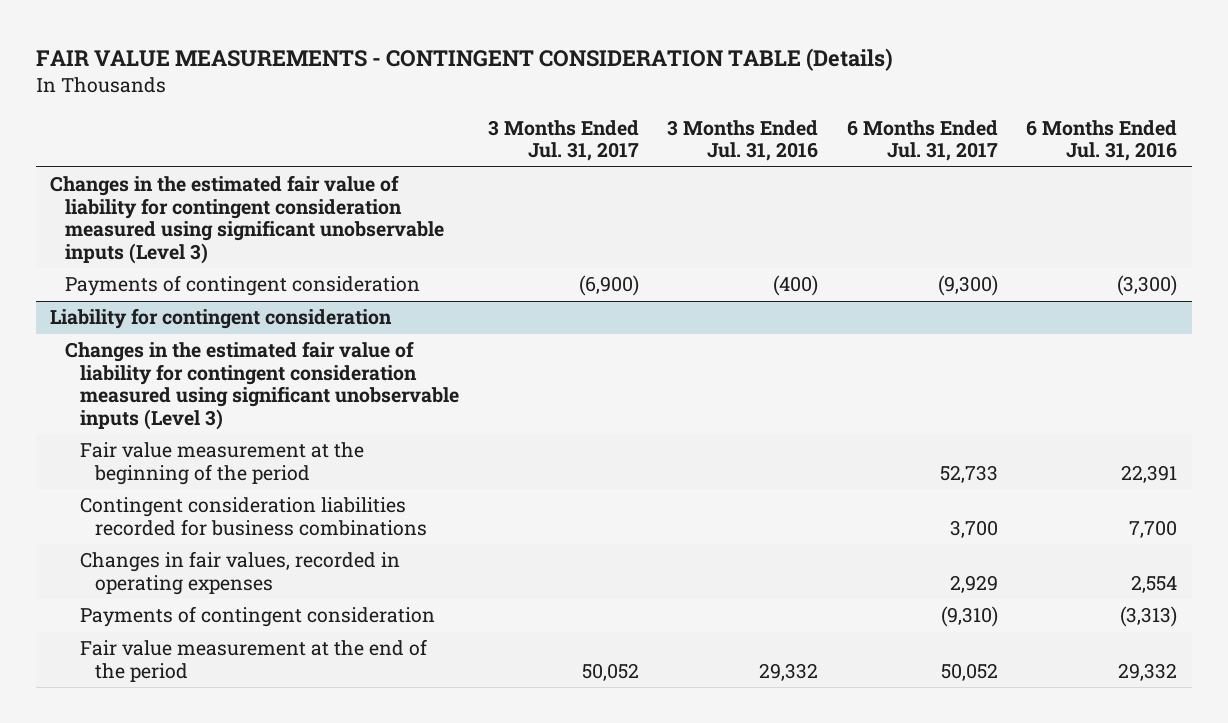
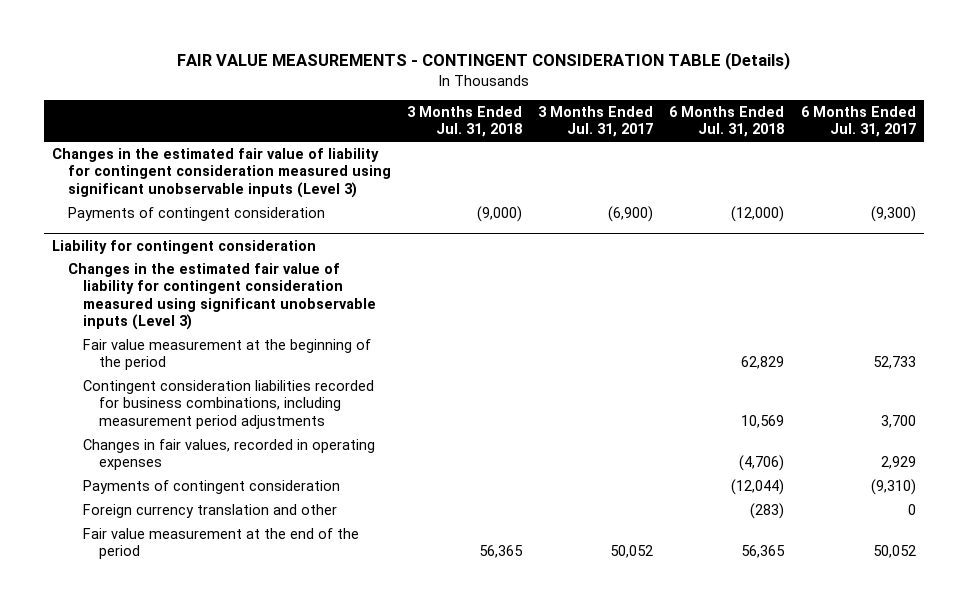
[667,119,819,162] 3 Months Ended Jul. 31, 2016 -> none
[1026,119,1178,162] 6 Months Ended Jul. 31, 2016 -> none
none -> [406,106,522,138] 3 Months Ended Jul. 31, 2018
none -> [669,106,785,138] 6 Months Ended Jul. 31, 2018
[80,497,428,536] Contingent consideration liabilities recorded for business combinations -> [83,380,375,429] Contingent consideration liabilities recorded for business combinations, including measurement period adjustments
none -> [83,504,338,519] Foreign currency translation and other

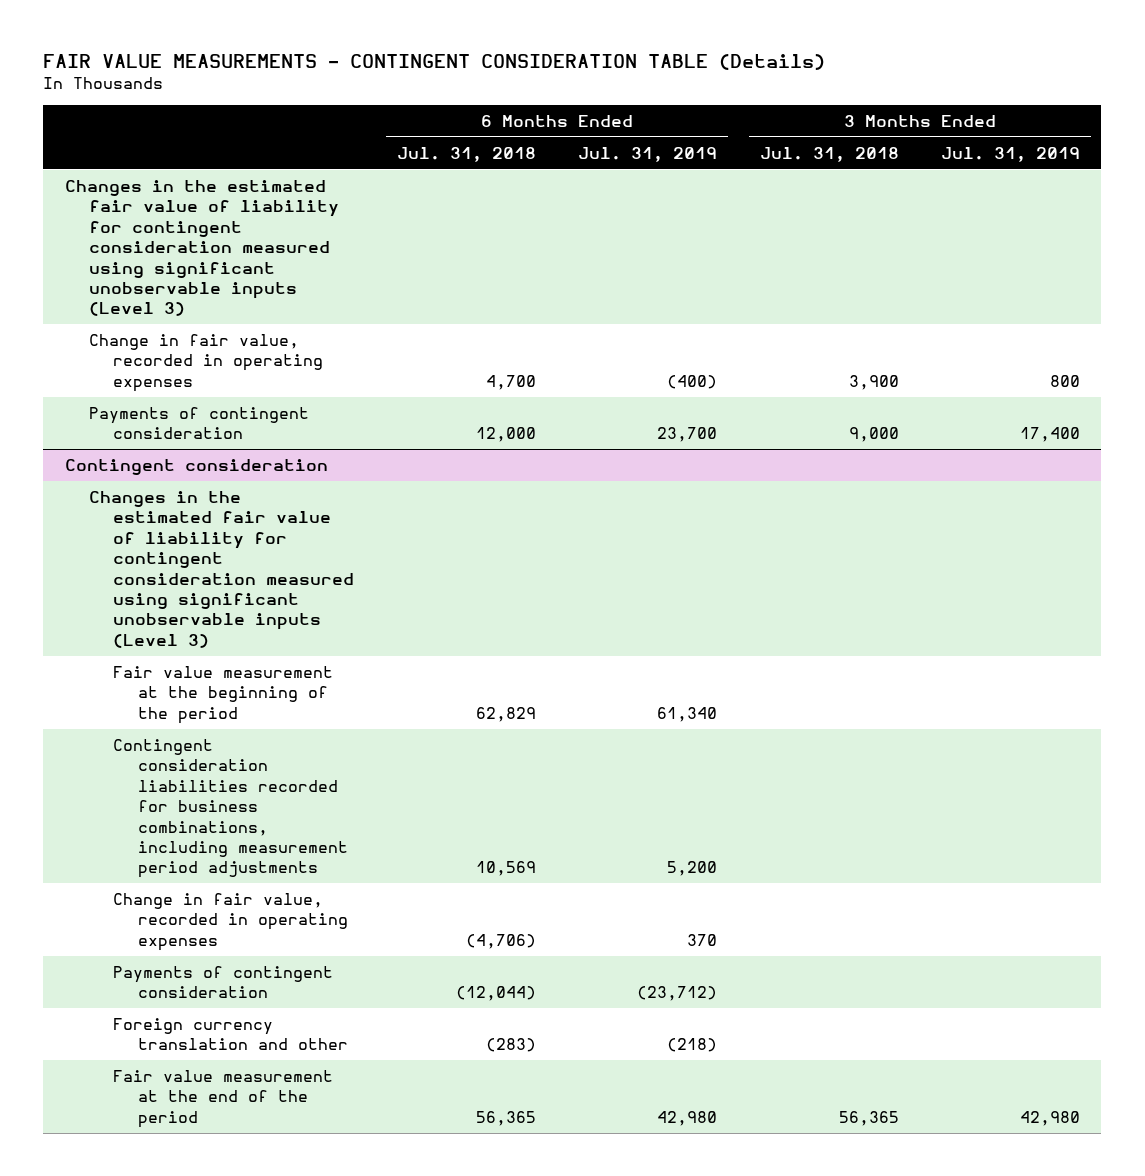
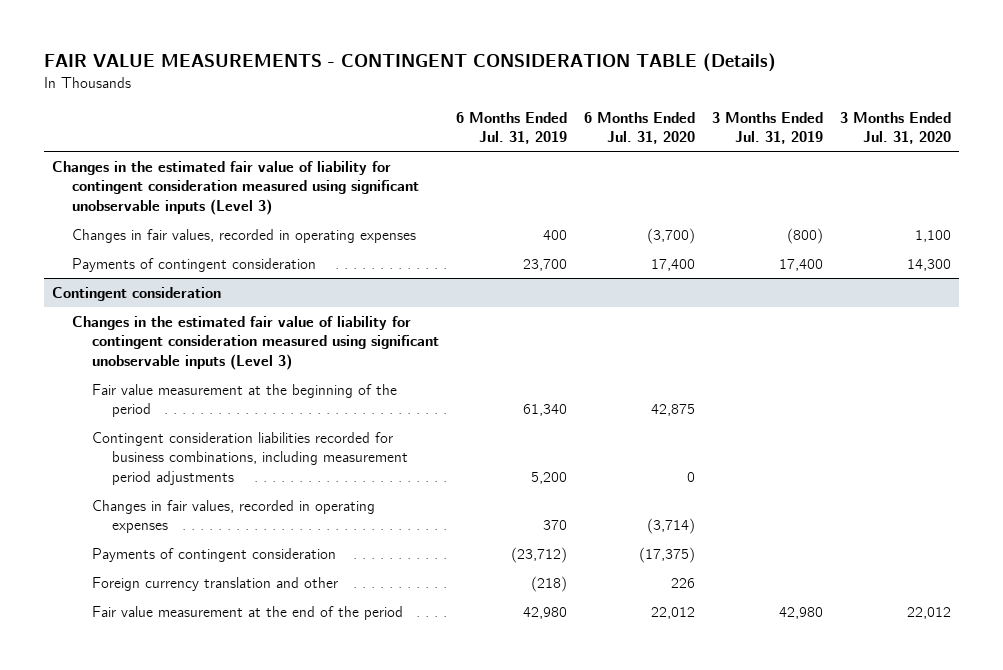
[396,146,536,162] Jul. 31, 2018 -> none
[759,146,899,162] Jul. 31, 2018 -> none
none -> [583,111,695,145] 6 Months Ended Jul. 31, 2020
none -> [839,111,951,145] 3 Months Ended Jul. 31, 2020
[88,333,324,392] Change in fair value, recorded in operating expenses -> [72,228,417,243] Changes in fair values, recorded in operating expenses
[667,374,718,389] (400) -> [542,229,567,240] 400
[1050,374,1081,387] 800 -> [786,227,823,244] (800)
[113,892,348,951] Change in fair value, recorded in operating expenses -> [91,499,375,534] Changes in fair values, recorded in operating expenses

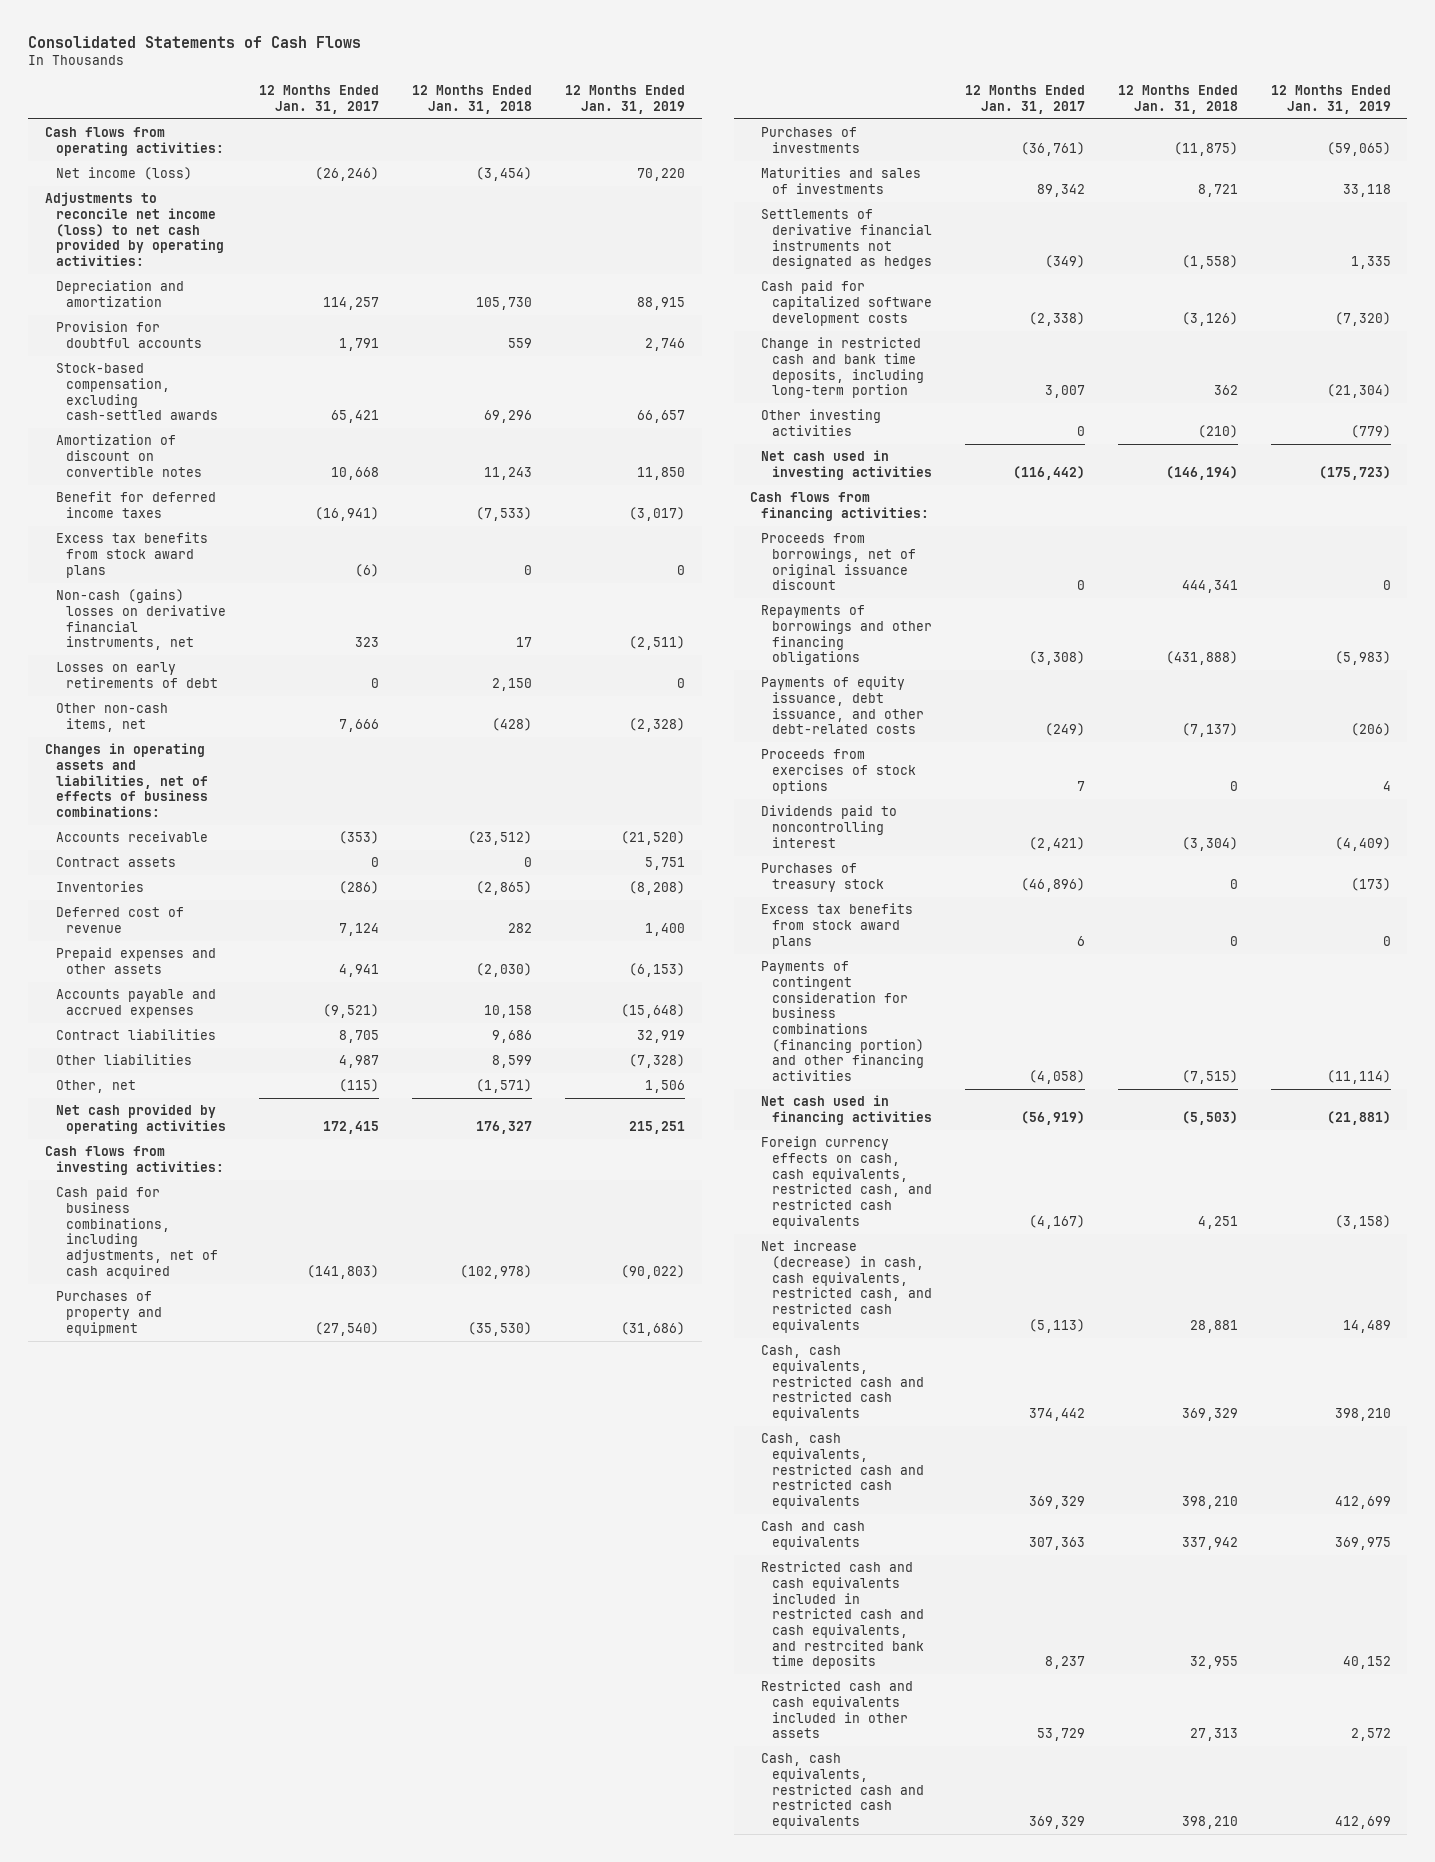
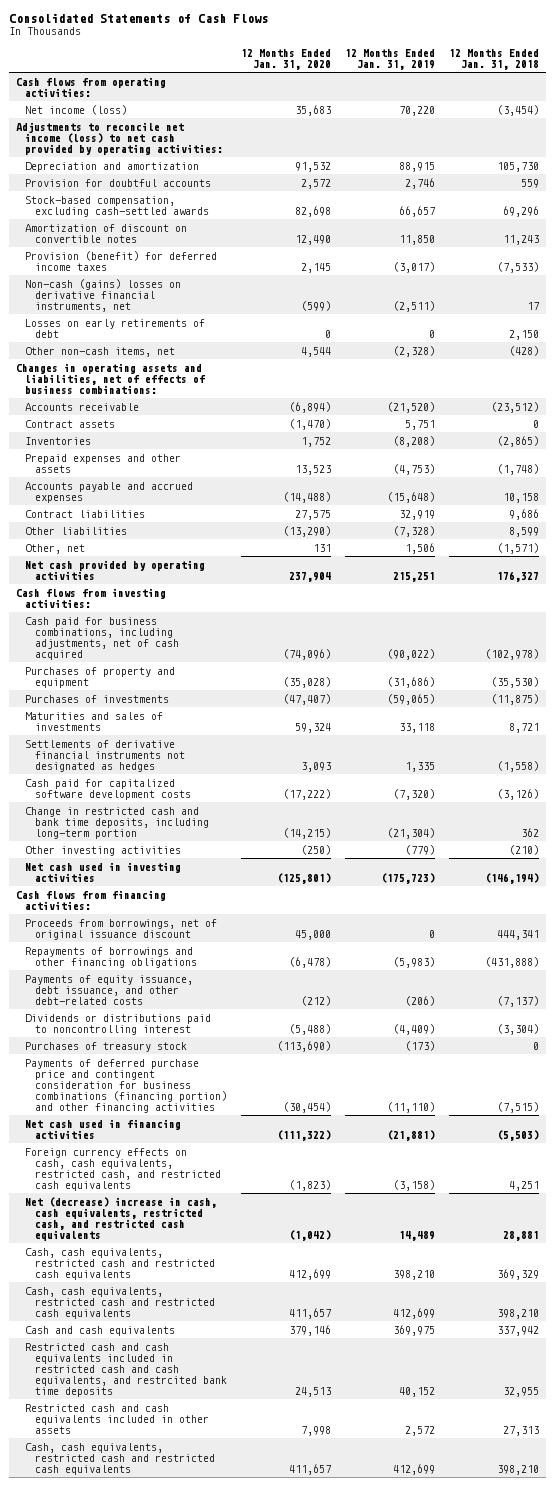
[259,85,380,114] 12 Months Ended Jan. 31, 2017 -> none
none -> [241,48,332,70] 12 Months Ended Jan. 31, 2020
[55,532,208,578] Excess tax benefits from stock award plans -> none
[55,491,216,519] Benefit for deferred income taxes -> [25,250,218,271] Provision (benefit) for deferred income taxes
[55,907,184,934] Deferred cost of revenue -> none
[476,963,533,978] (2,030) -> [497,463,540,475] (1,748)
[629,963,686,978] (6,153) -> [393,463,436,475] (4,753)
[760,749,916,794] Proceeds from exercises of stock options -> none
[760,805,897,848] Dividends paid to noncontrolling interest -> [25,1013,212,1035] Dividends or distributions paid to noncontrolling interest
[760,903,913,949] Excess tax benefits from stock award plans -> none
[760,961,924,1081] Payments of contingent consideration for business combinations (financing portion) and other financing activities -> [25,1058,228,1113] Payments of deferred purchase price and contingent consideration for business combinations (financing portion) and other financing activities
[1326,1069,1391,1084] (11,114) -> [387,1101,436,1113] (11,110)
[760,1240,932,1333] Net increase (decrease) in cash, cash equivalents, restricted cash, and restricted cash equivalents -> [25,1196,218,1241] Net (decrease) increase in cash, cash equivalents, restricted cash, and restricted cash equivalents

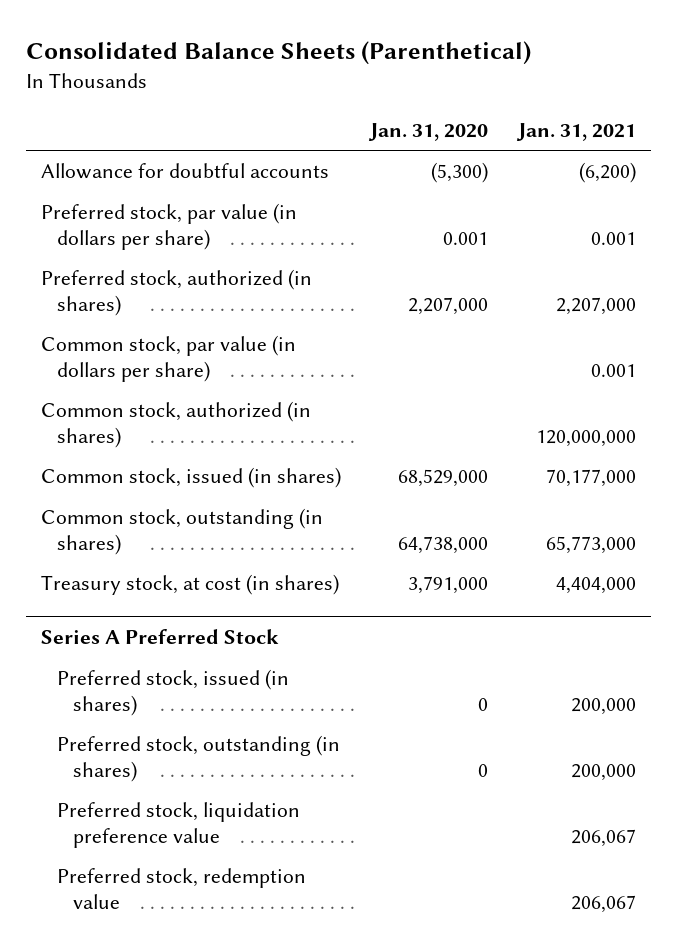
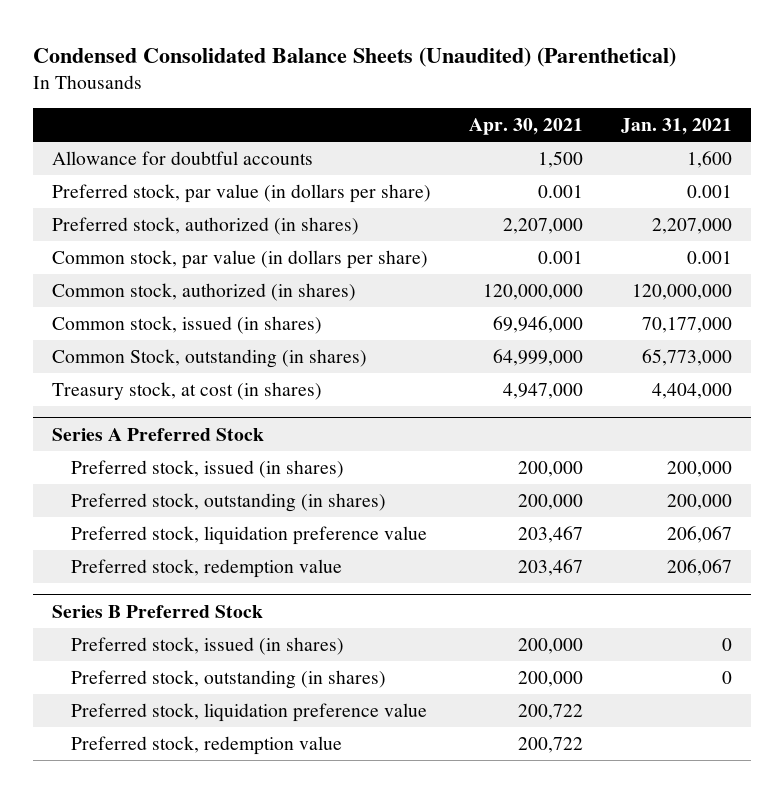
[25,41,531,66] Consolidated Balance Sheets (Parenthetical) -> [32,46,676,67] Condensed Consolidated Balance Sheets (Unaudited) (Parenthetical)
[368,123,489,142] Jan. 31, 2020 -> none
none -> [468,118,583,136] Apr. 30, 2021
[579,162,637,184] (6,200) -> [686,150,732,168] 1,600
[40,508,323,556] Common stock, outstanding (in shares) -> [51,348,367,368] Common Stock, outstanding (in shares)
none -> [51,604,263,618] Series B Preferred Stock
none -> [71,636,345,655] Preferred stock, issued (in shares)
none -> [71,669,387,689] Preferred stock, outstanding (in shares)
none -> [71,702,428,722] Preferred stock, liquidation preference value
none -> [71,735,343,755] Preferred stock, redemption value

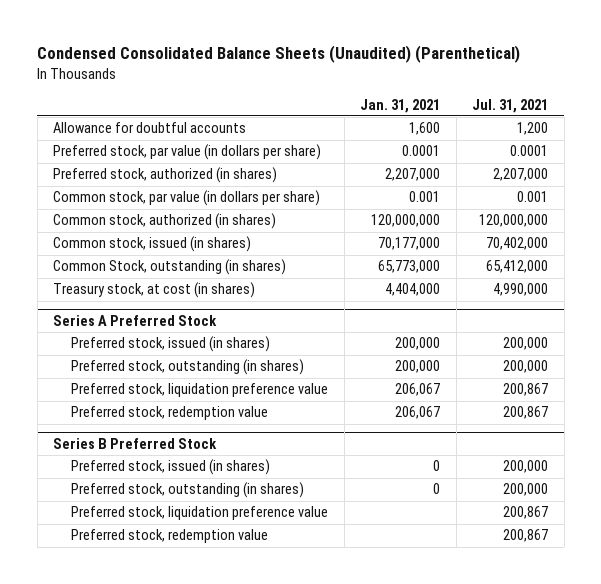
[468,118,583,136] Apr. 30, 2021 -> none
none -> [472,98,549,113] Jul. 31, 2021
[686,184,732,198] 0.001 -> [402,145,441,157] 0.0001

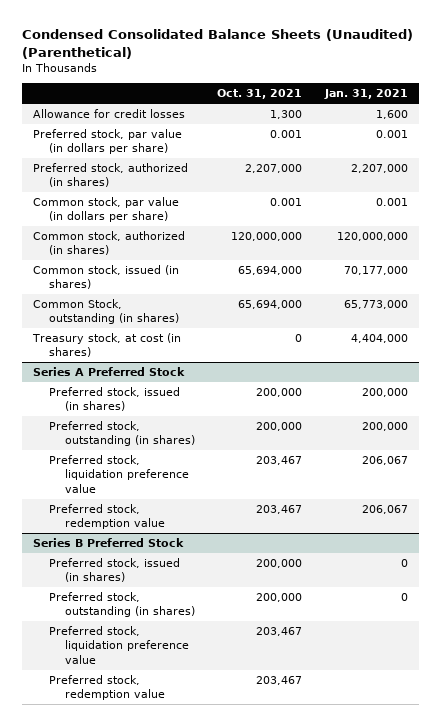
[472,98,549,113] Jul. 31, 2021 -> none
none -> [217,89,303,100] Oct. 31, 2021
[52,122,246,134] Allowance for doubtful accounts -> [33,109,186,119] Allowance for credit losses
[402,145,441,157] 0.0001 -> [375,130,408,139] 0.001

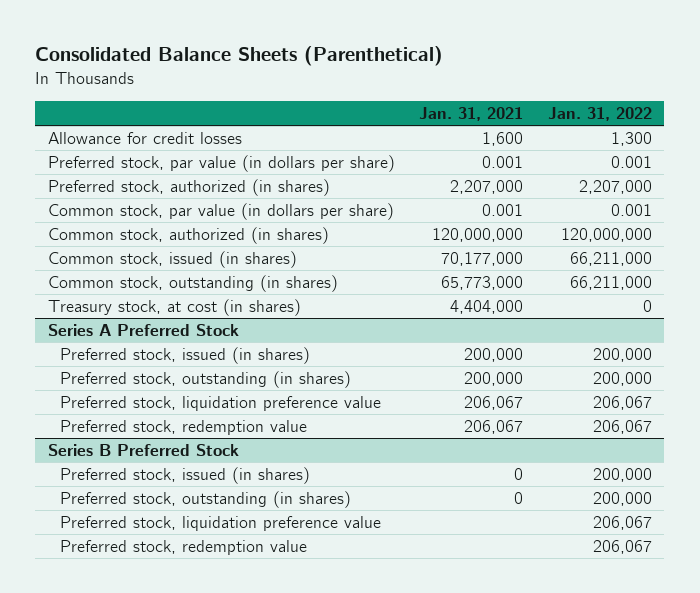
[21,29,413,59] Condensed Consolidated Balance Sheets (Unaudited) (Parenthetical) -> [35,46,444,67] Consolidated Balance Sheets (Parenthetical)
[217,89,303,100] Oct. 31, 2021 -> none
none -> [548,106,653,121] Jan. 31, 2022
[33,299,180,325] Common Stock, outstanding (in shares) -> [47,275,338,293] Common stock, outstanding (in shares)

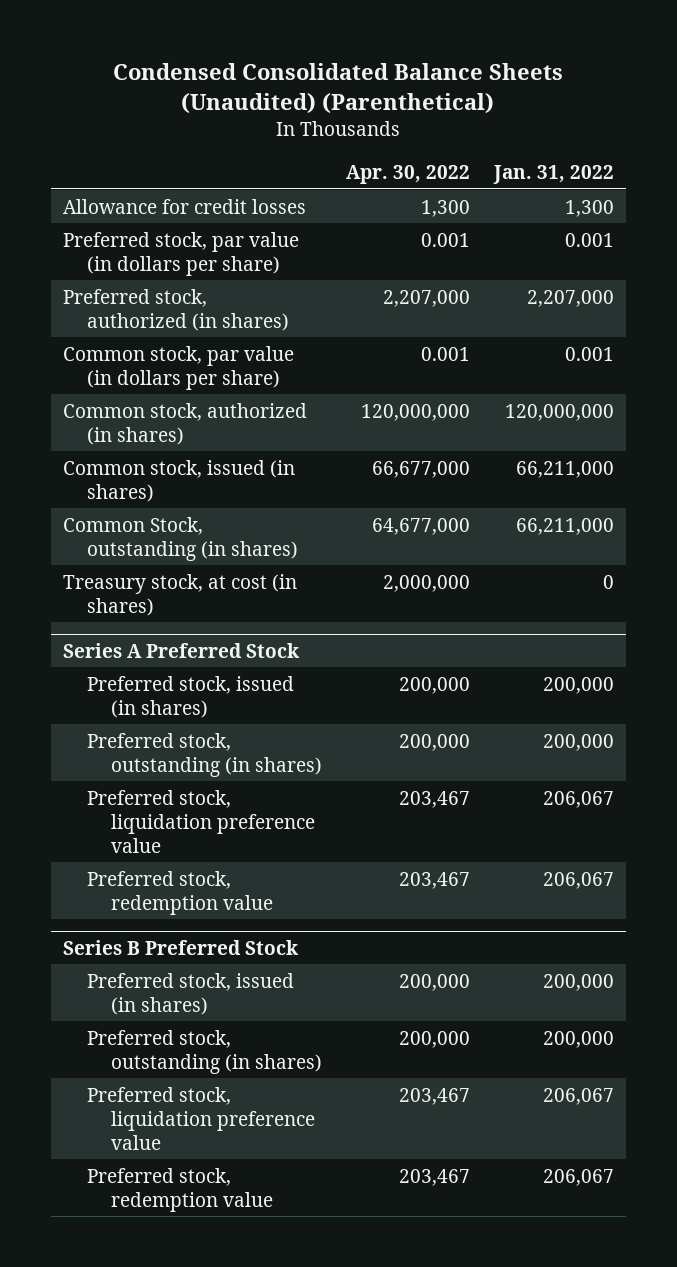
[35,46,444,67] Consolidated Balance Sheets (Parenthetical) -> [113,63,564,115] Condensed Consolidated Balance Sheets (Unaudited) (Parenthetical)
[419,106,524,121] Jan. 31, 2021 -> none
none -> [345,164,470,184] Apr. 30, 2022
[47,275,338,293] Common stock, outstanding (in shares) -> [62,516,298,561] Common Stock, outstanding (in shares)

